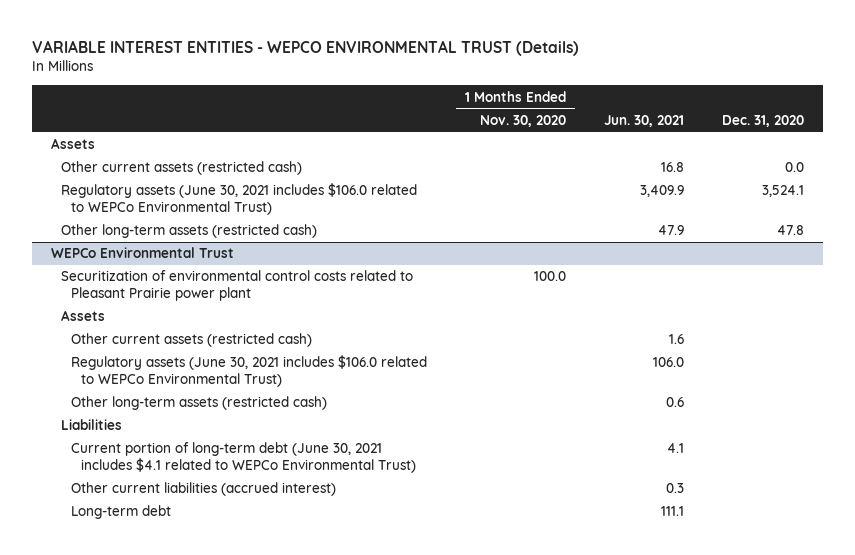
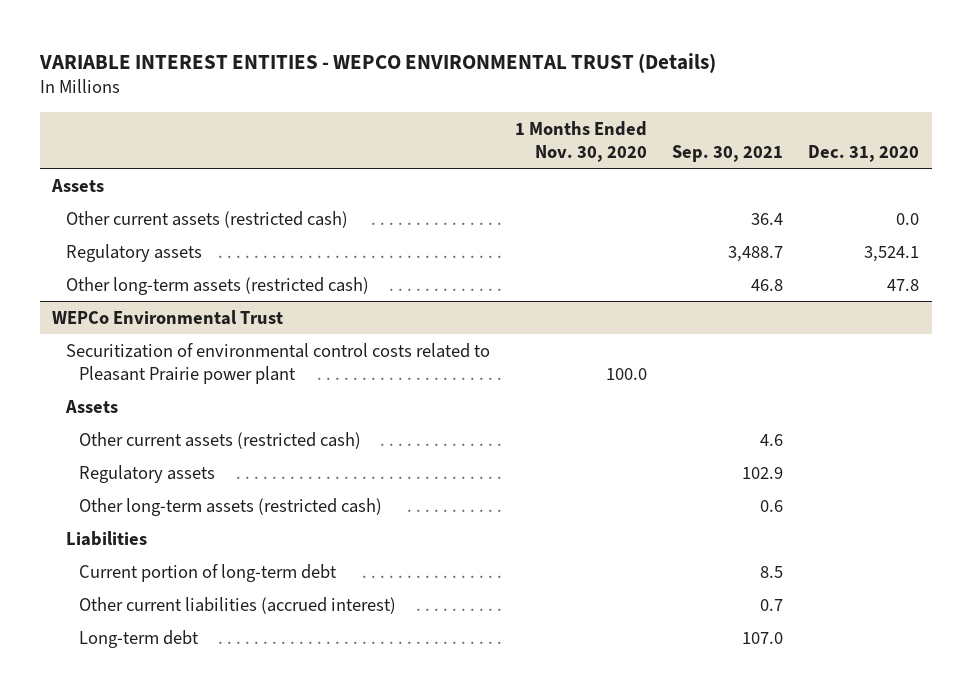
[603,114,684,127] Jun. 30, 2021 -> none
none -> [672,144,784,162] Sep. 30, 2021
[61,183,418,216] Regulatory assets (June 30, 2021 includes $106.0 related to WEPCo Environmental Trust) -> [65,243,202,262] Regulatory assets
[71,355,428,388] Regulatory assets (June 30, 2021 includes $106.0 related to WEPCo Environmental Trust) -> [78,464,215,483] Regulatory assets
[71,442,417,474] Current portion of long-term debt (June 30, 2021 includes $4.1 related to WEPCo Environmental Trust) -> [78,563,337,582] Current portion of long-term debt

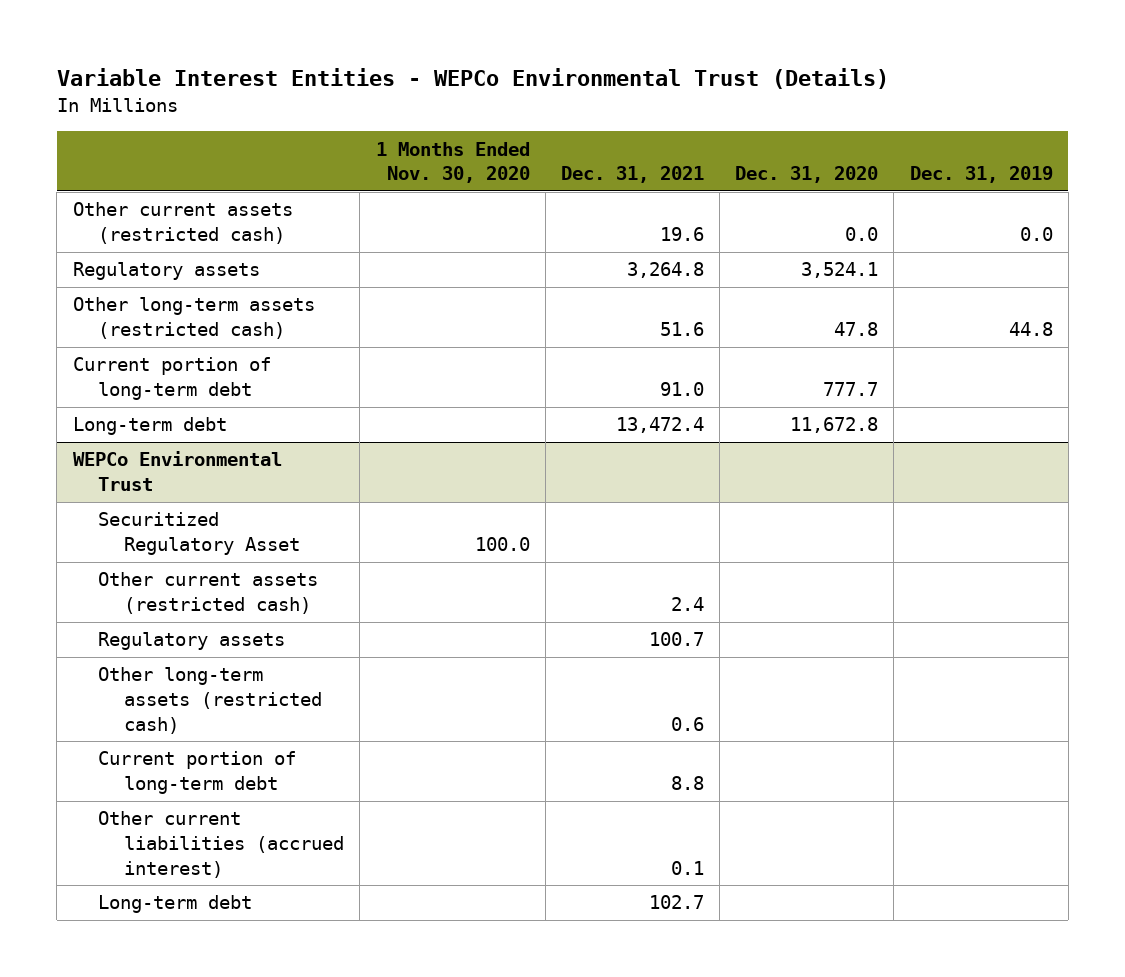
[38,52,716,73] VARIABLE INTEREST ENTITIES - WEPCO ENVIRONMENTAL TRUST (Details) -> [56,68,889,90] Variable Interest Entities - WEPCo Environmental Trust (Details)
[672,144,784,162] Sep. 30, 2021 -> none
none -> [560,166,704,184] Dec. 31, 2021
none -> [909,166,1053,184] Dec. 31, 2019
[51,178,105,192] Assets -> none
none -> [72,357,271,401] Current portion of long-term debt
none -> [72,417,227,436] Long-term debt
[64,399,118,413] Assets -> none
[65,342,490,384] Securitization of environmental control costs related to Pleasant Prairie power plant -> [98,512,301,556] Securitized Regulatory Asset
[65,530,147,546] Liabilities -> none

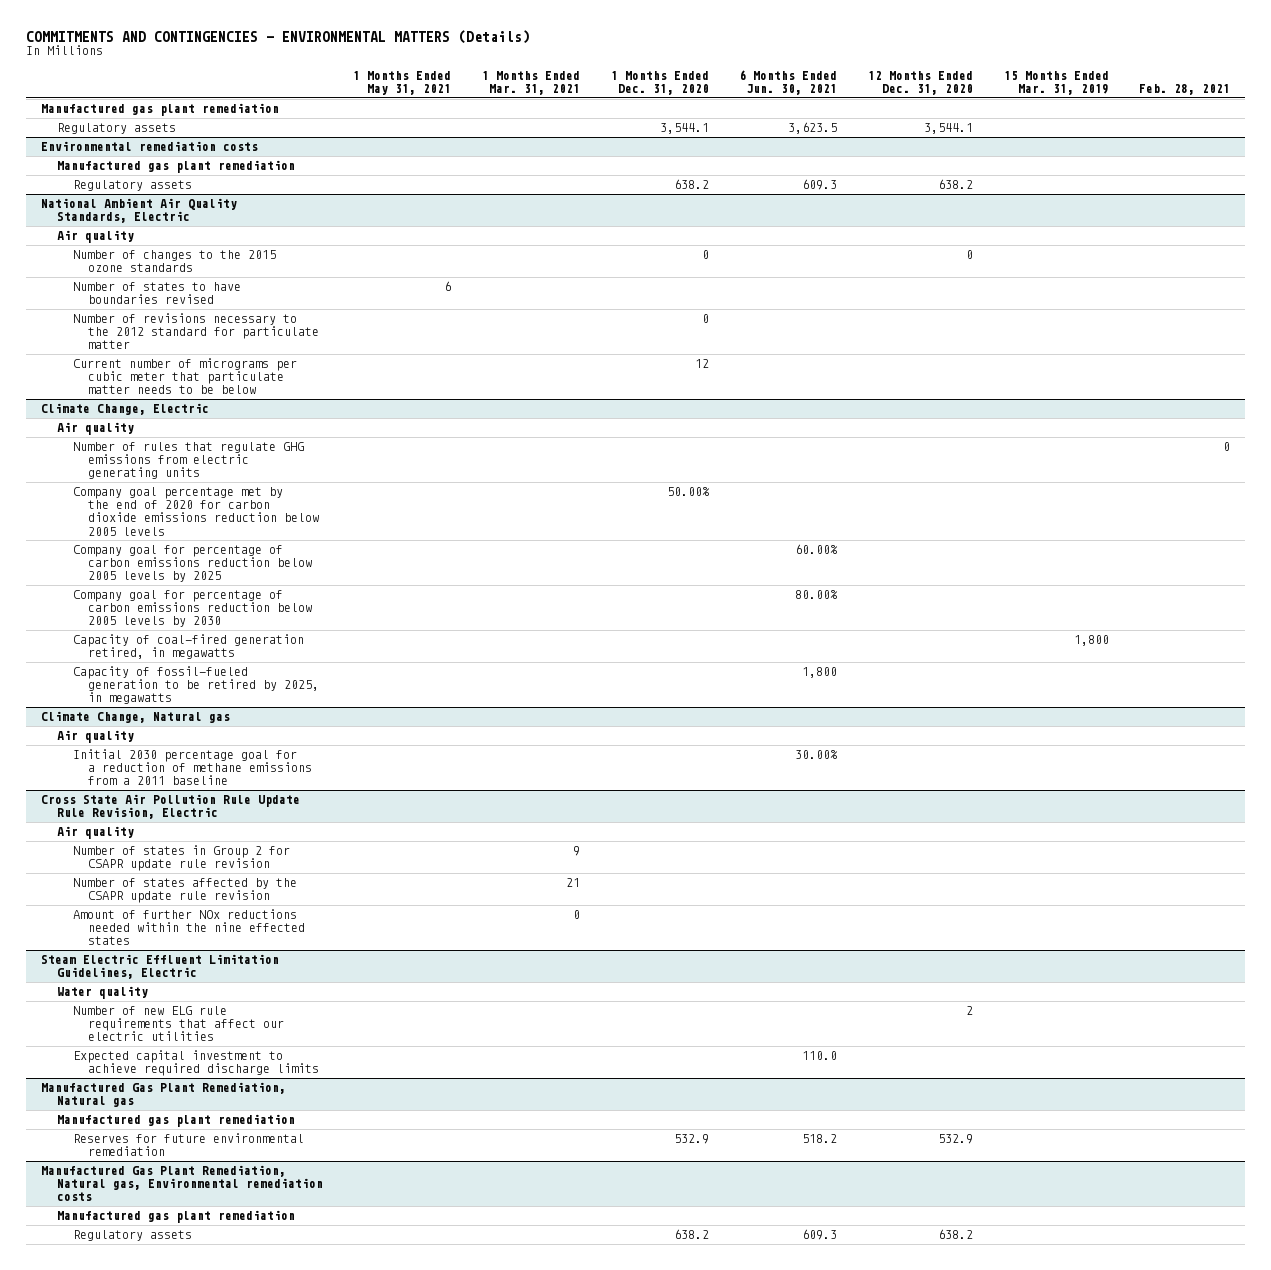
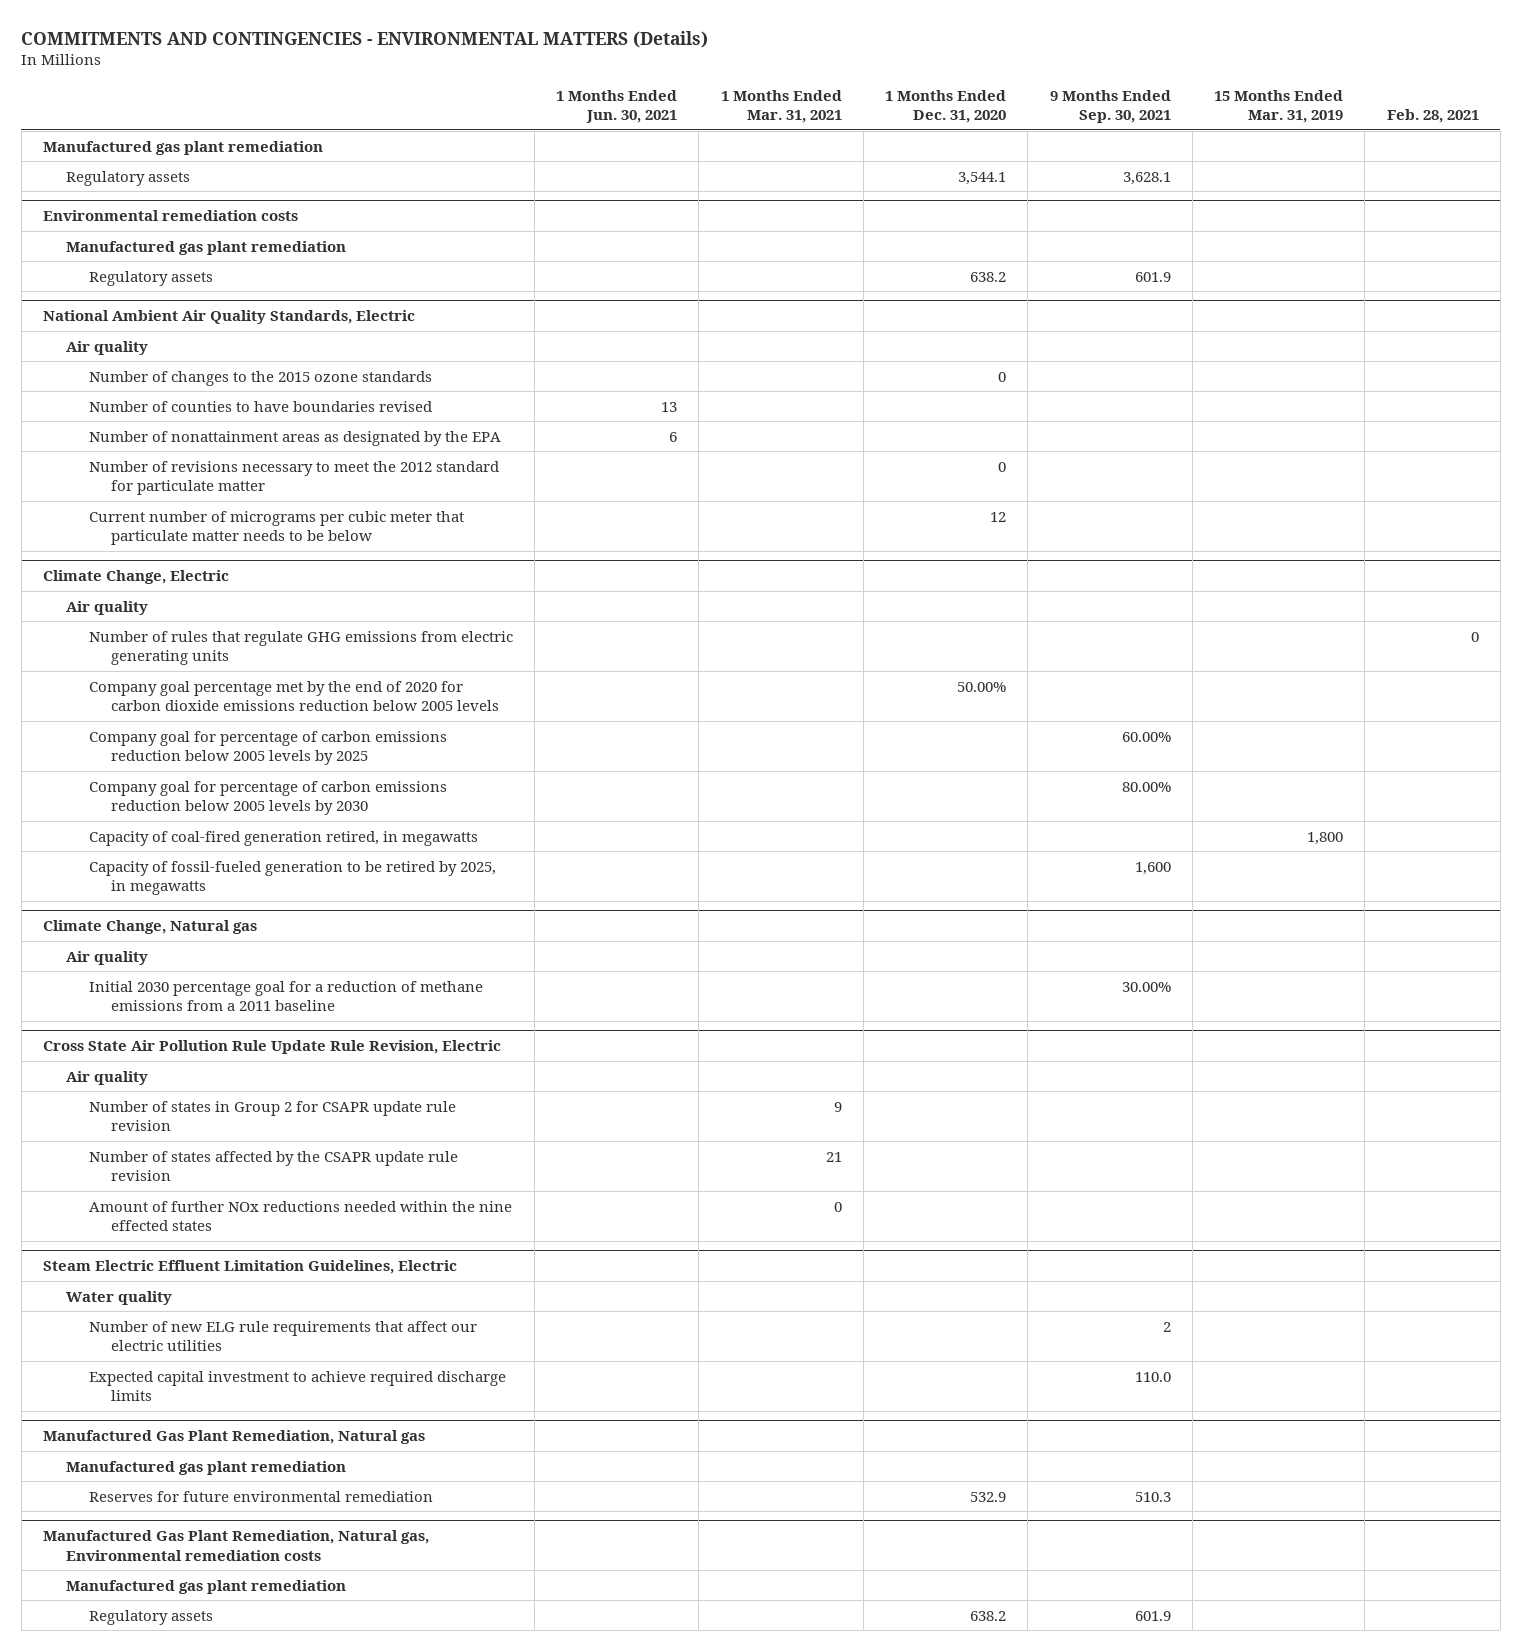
[353,70,452,95] 1 Months Ended May 31, 2021 -> none
[739,69,838,95] 6 Months Ended Jun. 30, 2021 -> none
[867,70,973,95] 12 Months Ended Dec. 31, 2020 -> none
none -> [556,89,678,124] 1 Months Ended Jun. 30, 2021
none -> [1049,89,1171,124] 9 Months Ended Sep. 30, 2021
[72,282,241,305] Number of states to have boundaries revised -> [88,400,432,412] Number of counties to have boundaries revised
none -> [88,430,501,446] Number of nonattainment areas as designated by the EPA
[72,313,320,350] Number of revisions necessary to the 2012 standard for particulate matter -> [88,460,499,495] Number of revisions necessary to meet the 2012 standard for particulate matter

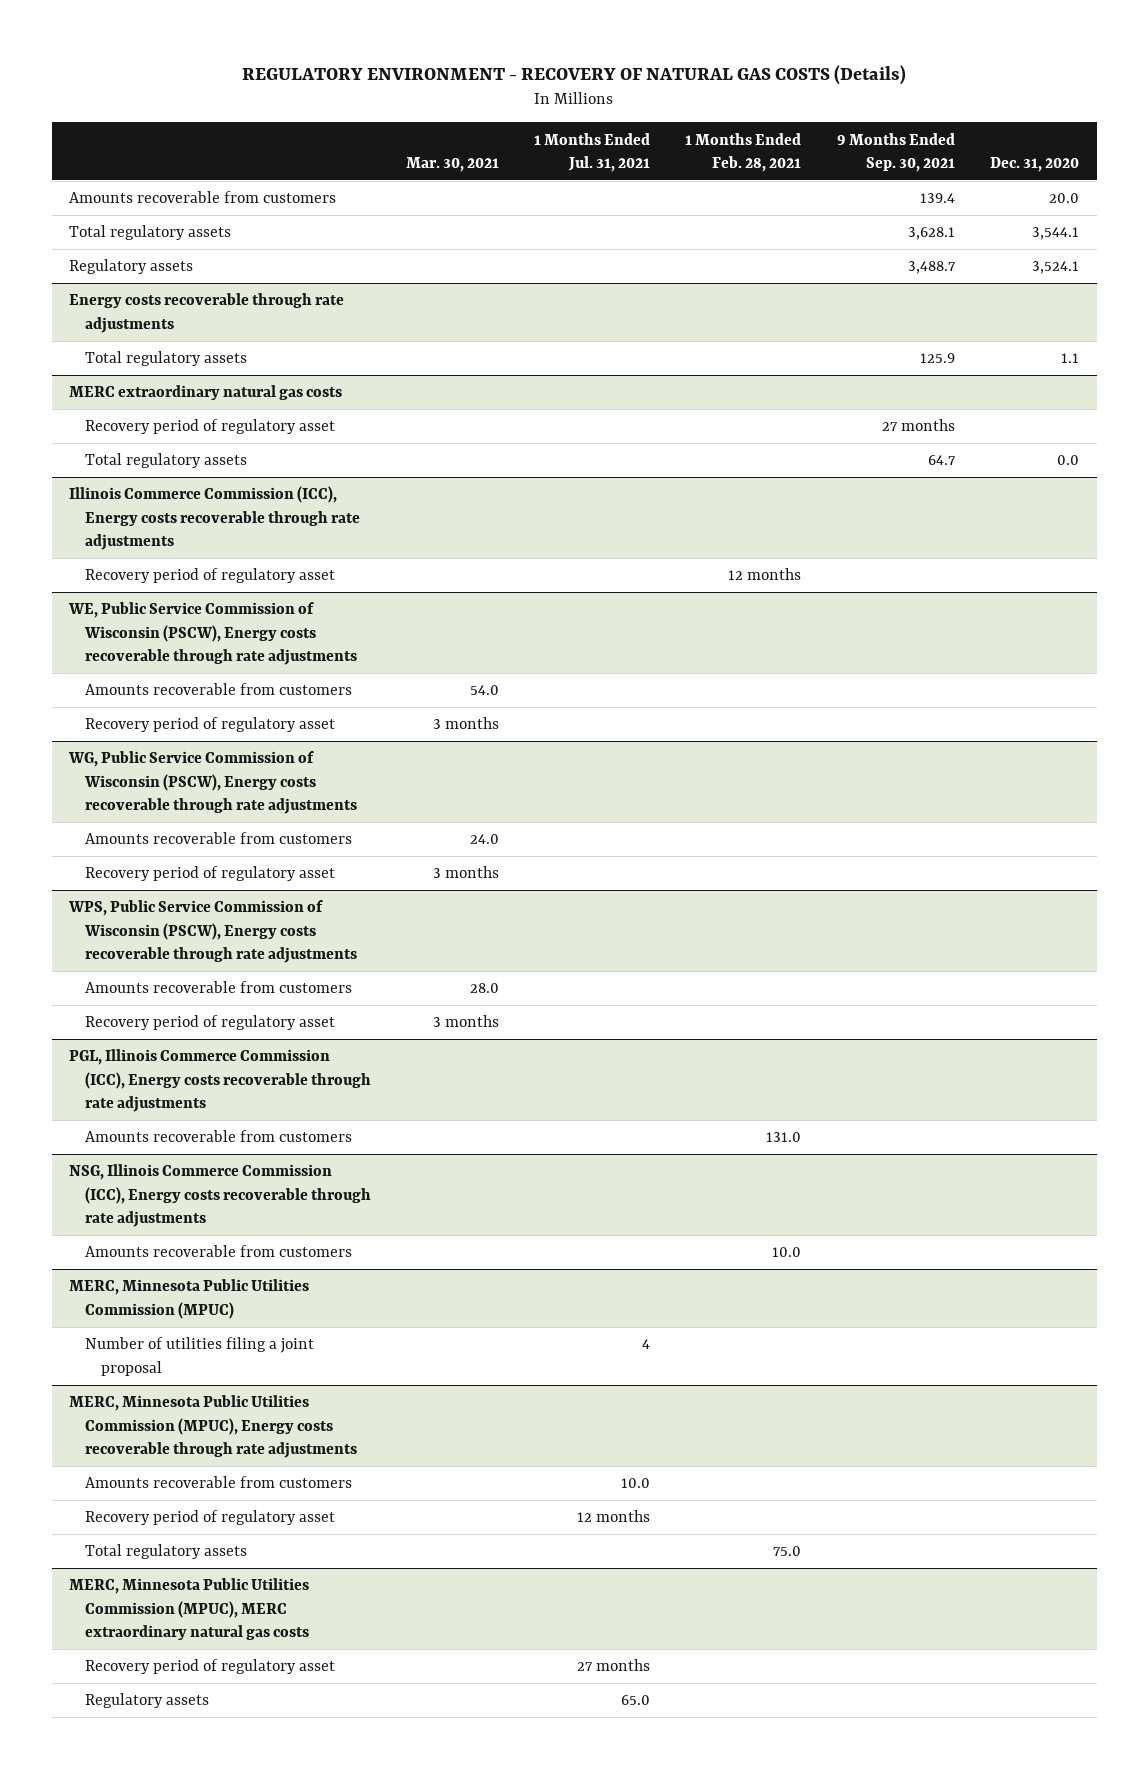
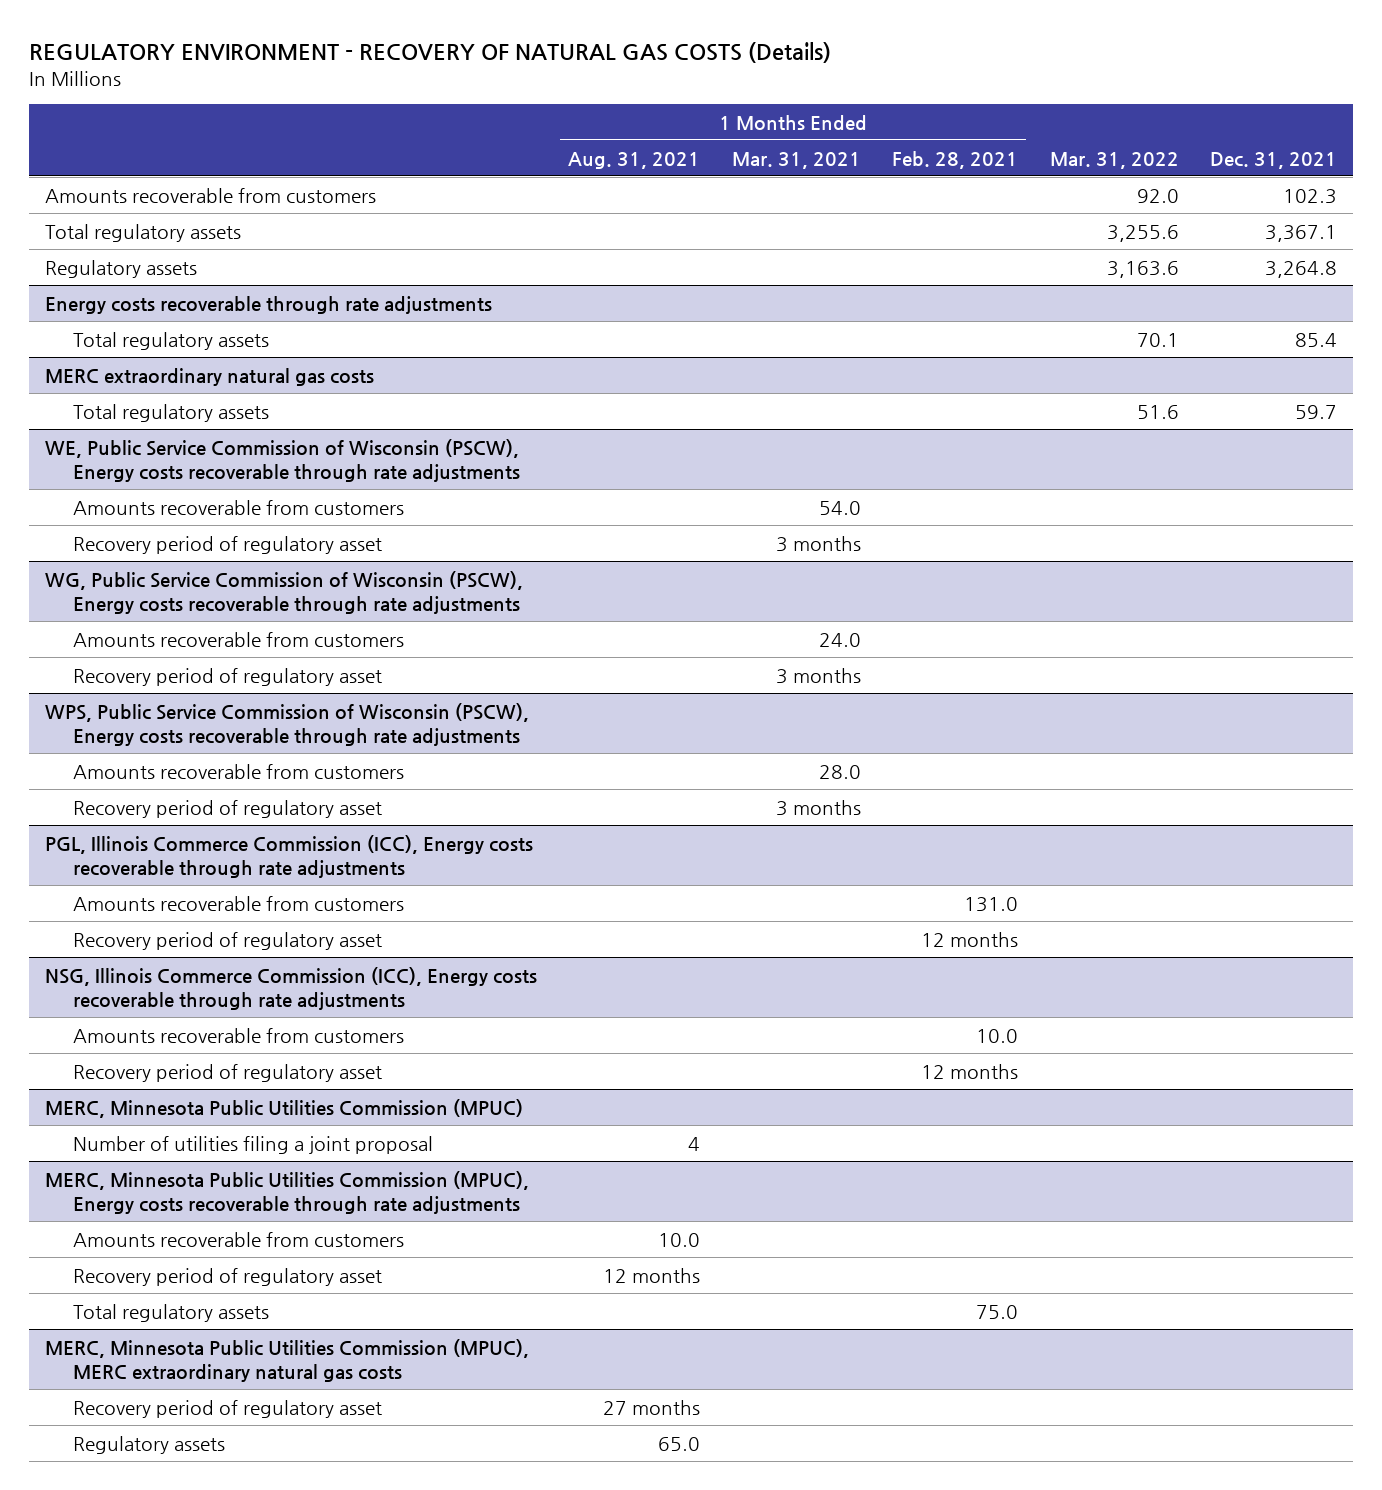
[406,156,500,172] Mar. 30, 2021 -> none
[534,132,651,172] 1 Months Ended Jul. 31, 2021 -> none
[836,132,955,172] 9 Months Ended Sep. 30, 2021 -> none
[989,156,1079,172] Dec. 31, 2020 -> none
none -> [568,151,701,169] Aug. 31, 2021
none -> [731,151,861,169] Mar. 31, 2021
none -> [1049,151,1179,169] Mar. 31, 2022
none -> [1210,151,1338,169] Dec. 31, 2021
[84,419,335,435] Recovery period of regulatory asset -> none
[69,486,360,550] Illinois Commerce Commission (ICC), Energy costs recoverable through rate adjustments -> none
[84,568,335,584] Recovery period of regulatory asset -> none
none -> [72,931,382,950] Recovery period of regulatory asset
none -> [72,1063,382,1082] Recovery period of regulatory asset

